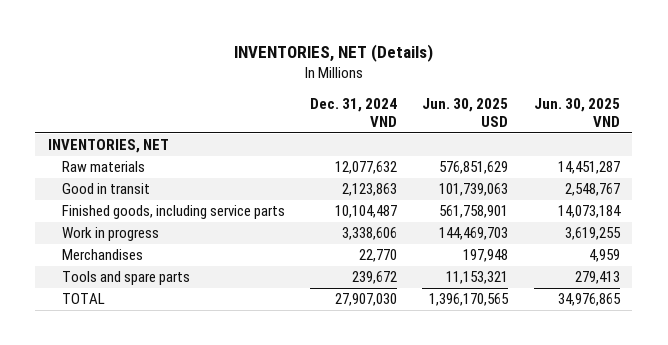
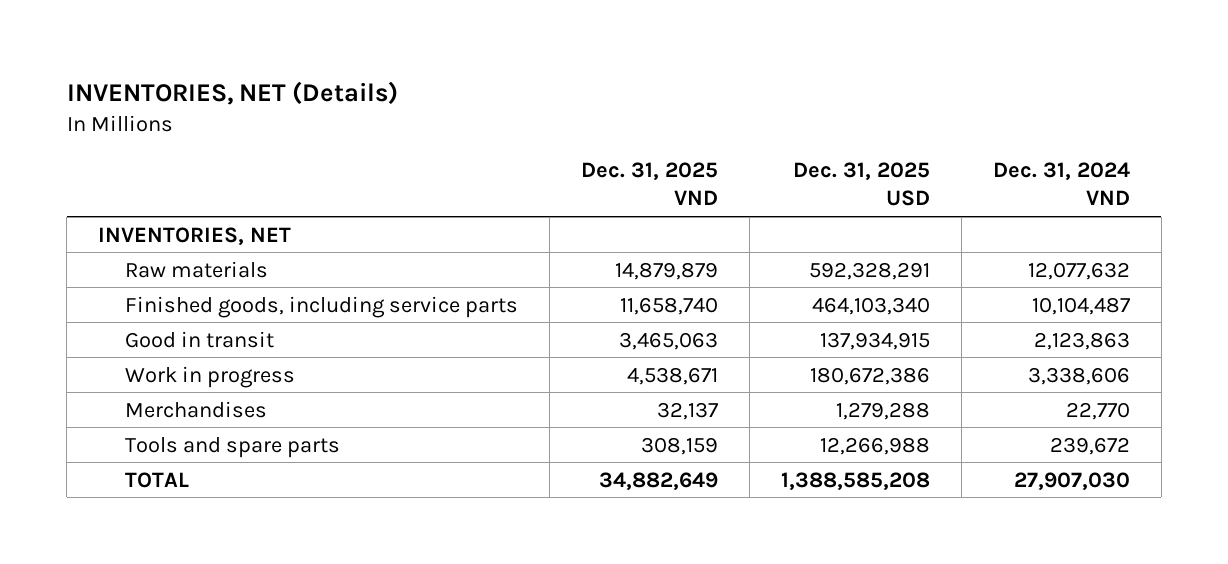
[422,98,509,128] Jun. 30, 2025 USD -> none
[533,98,620,128] Jun. 30, 2025 VND -> none
none -> [580,162,718,206] Dec. 31, 2025 VND
none -> [792,162,930,207] Dec. 31, 2025 USD
[61,183,150,195] Good in transit -> [124,330,274,348] Good in transit

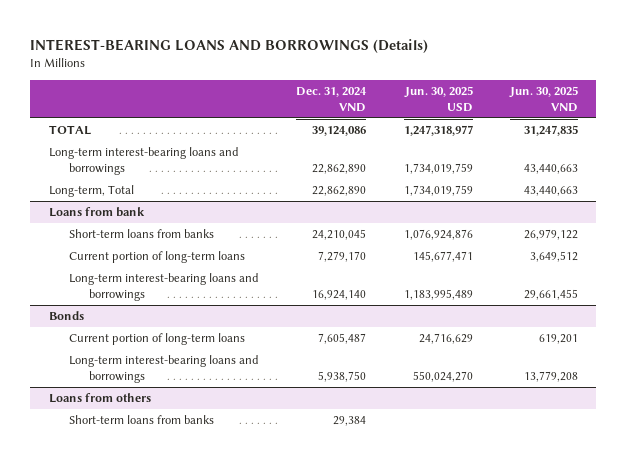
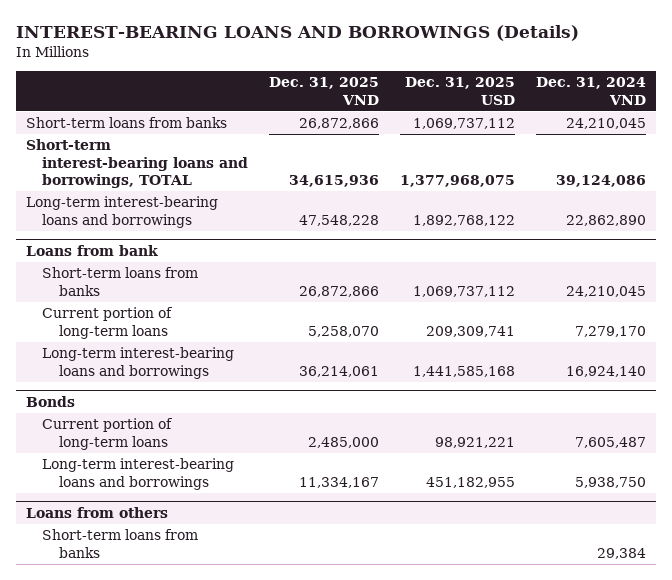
[403,85,473,113] Jun. 30, 2025 USD -> none
[508,85,578,113] Jun. 30, 2025 VND -> none
none -> [269,77,380,105] Dec. 31, 2025 VND
none -> [404,77,515,105] Dec. 31, 2025 USD
none -> [25,117,227,129] Short-term loans from banks
[49,124,92,135] TOTAL -> [25,139,249,189] Short-term interest-bearing loans and borrowings, TOTAL
[49,184,135,197] Long-term, Total -> none

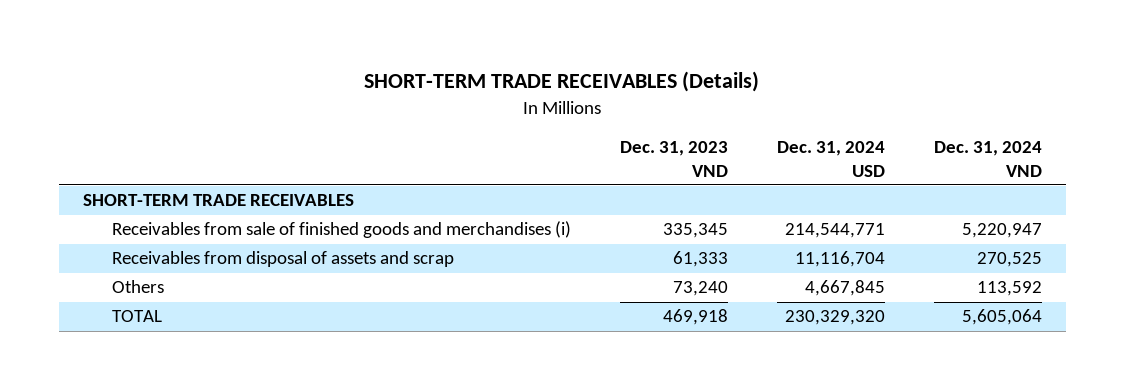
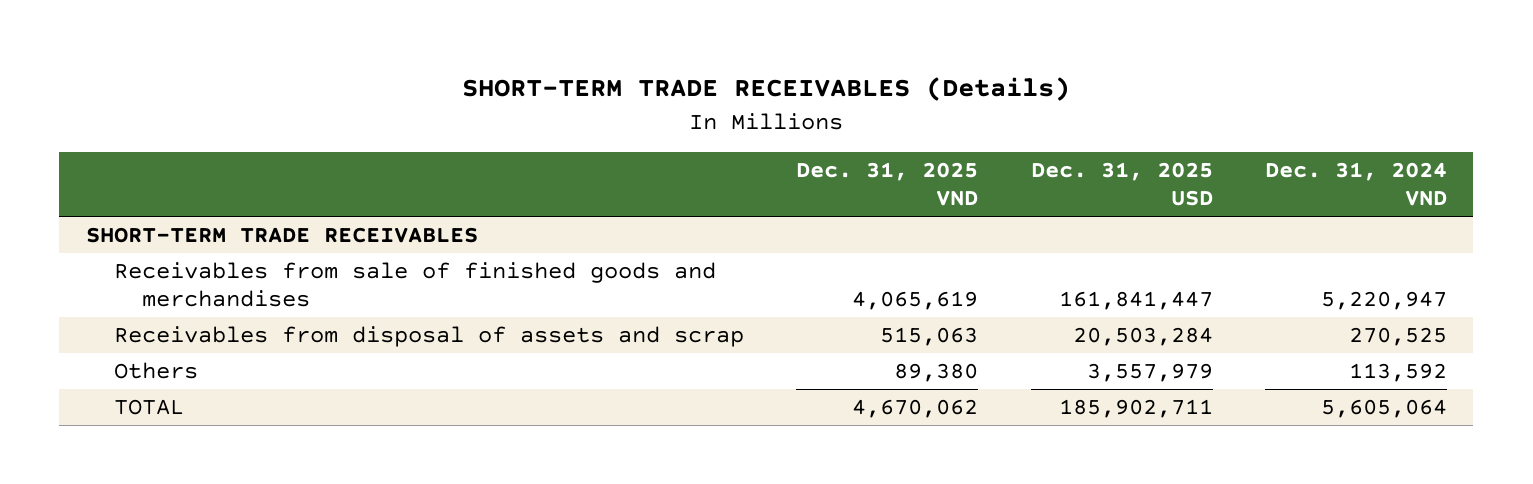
[619,141,728,177] Dec. 31, 2023 VND -> none
[776,141,885,177] Dec. 31, 2024 USD -> none
none -> [796,162,979,207] Dec. 31, 2025 VND
none -> [1030,162,1213,207] Dec. 31, 2025 USD
[111,221,571,239] Receivables from sale of finished goods and merchandises (i) -> [113,261,716,307] Receivables from sale of finished goods and merchandises

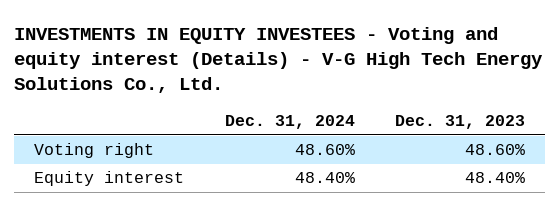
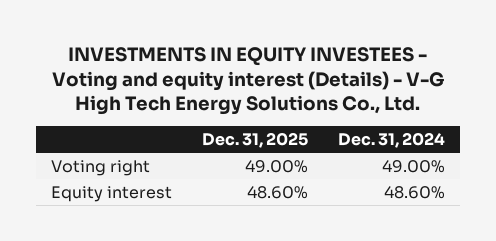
[394,115,525,130] Dec. 31, 2023 -> none
none -> [202,132,309,149] Dec. 31, 2025
[294,144,355,156] 48.60% -> [382,159,446,173] 49.00%
[294,172,355,184] 48.40% -> [384,185,446,199] 48.60%

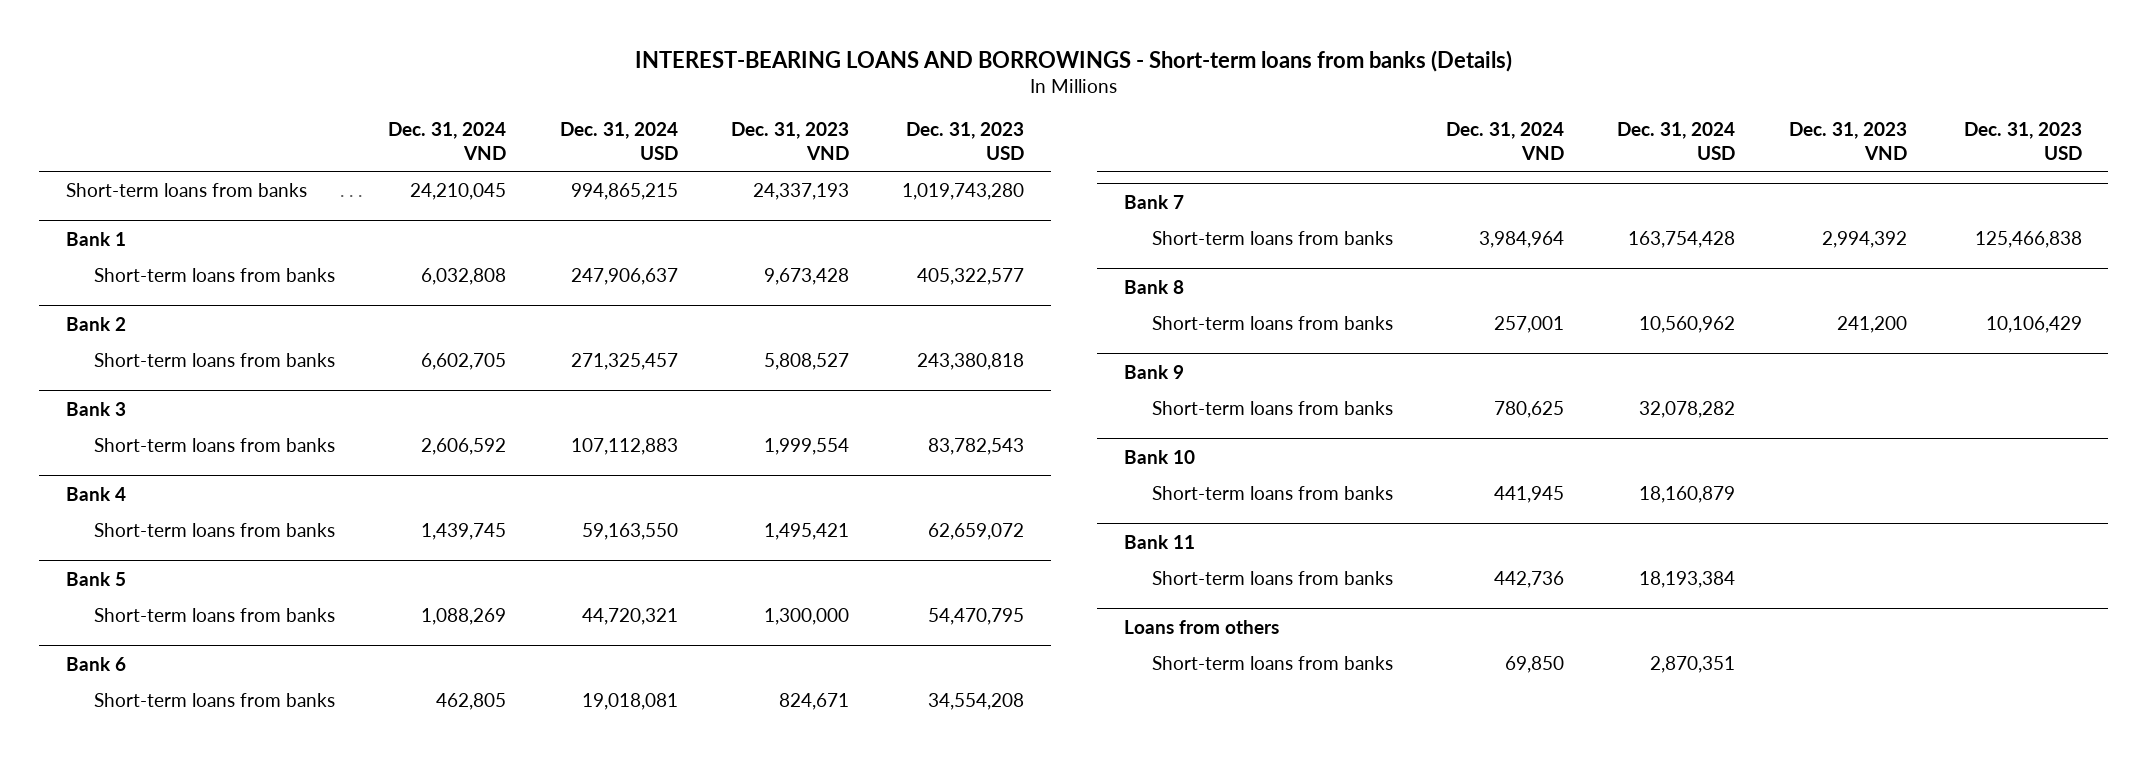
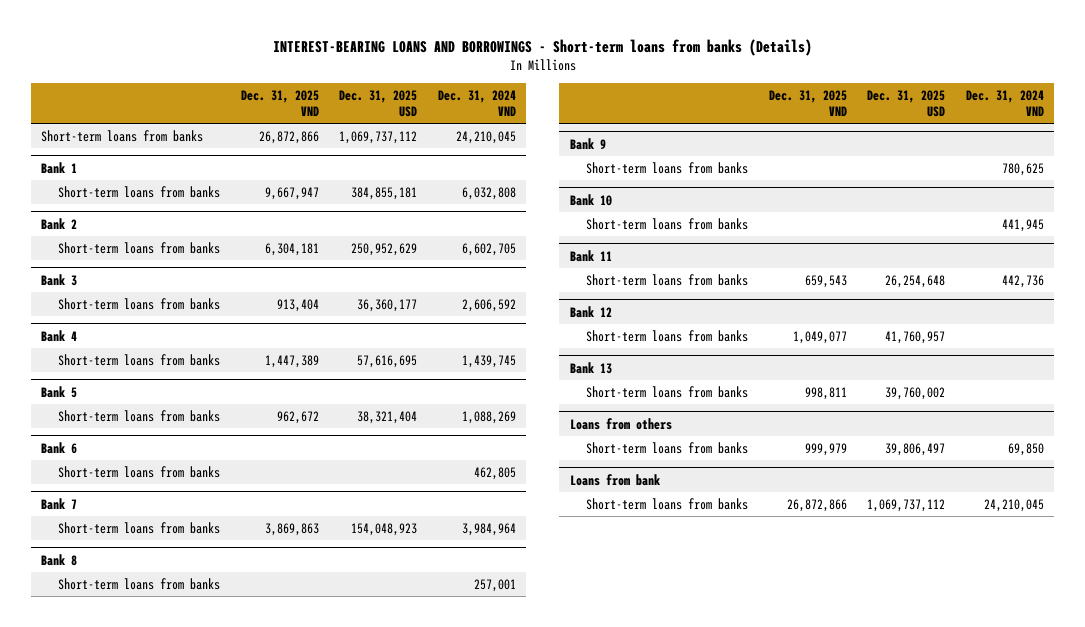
[559,122,678,160] Dec. 31, 2024 USD -> none
[730,122,849,160] Dec. 31, 2023 VND -> none
[906,122,1025,160] Dec. 31, 2023 USD -> none
none -> [240,89,319,116] Dec. 31, 2025 VND
none -> [339,89,418,117] Dec. 31, 2025 USD
none -> [569,305,612,318] Bank 12
none -> [586,329,749,342] Short-term loans from banks
none -> [569,361,612,374] Bank 13
none -> [586,385,749,398] Short-term loans from banks
none -> [569,473,660,486] Loans from bank
none -> [586,497,749,510] Short-term loans from banks

